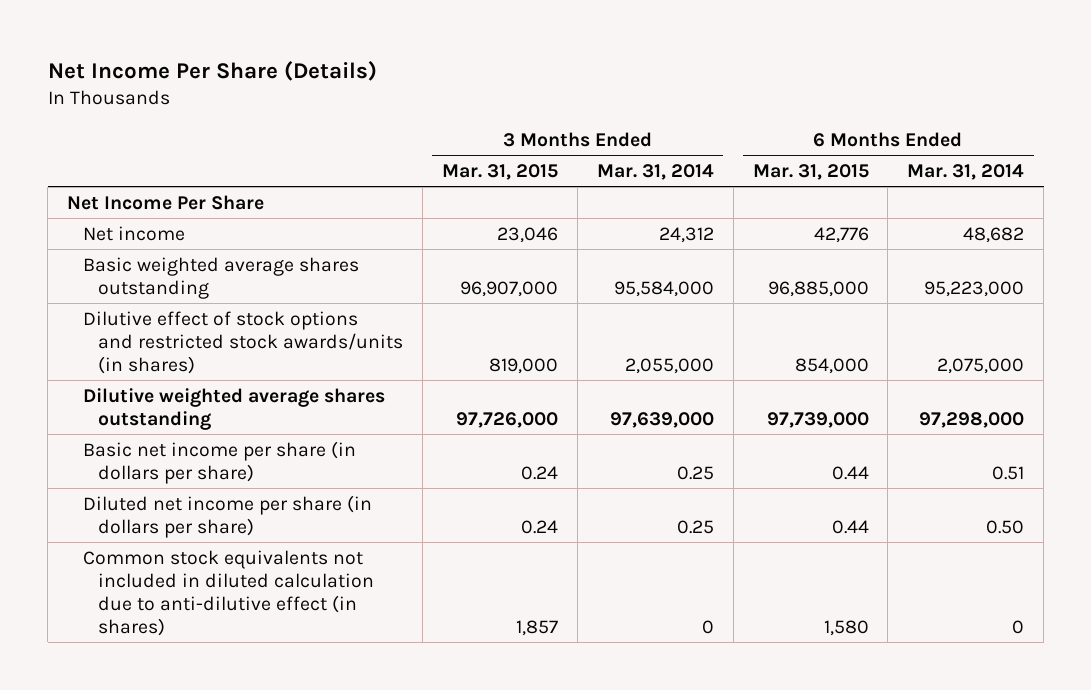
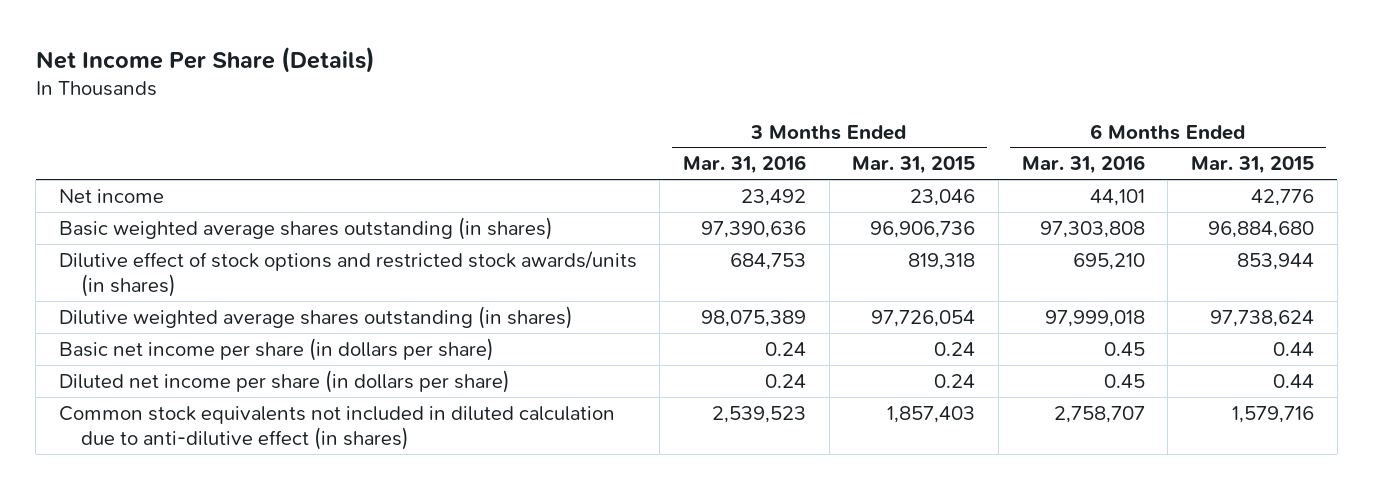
[596,163,714,180] Mar. 31, 2014 -> none
[907,163,1025,180] Mar. 31, 2014 -> none
none -> [683,155,807,175] Mar. 31, 2016
none -> [1021,155,1145,175] Mar. 31, 2016
[67,194,265,210] Net Income Per Share -> none
[82,256,359,299] Basic weighted average shares outstanding -> [58,216,553,240] Basic weighted average shares outstanding (in shares)
[459,280,558,297] 96,907,000 -> [870,220,976,238] 96,906,736
[767,280,869,297] 96,885,000 -> [1208,220,1315,238] 96,884,680
[488,357,558,374] 819,000 -> [908,252,976,270] 819,318
[794,357,869,374] 854,000 -> [1237,252,1315,270] 853,944
[82,387,385,430] Dilutive weighted average shares outstanding -> [58,305,573,329] Dilutive weighted average shares outstanding (in shares)
[455,411,558,428] 97,726,000 -> [871,309,976,327] 97,726,054
[766,411,869,428] 97,739,000 -> [1210,309,1315,327] 97,738,624
[515,619,558,636] 1,857 -> [887,405,976,423] 1,857,403
[823,619,869,636] 1,580 -> [1232,405,1315,423] 1,579,716

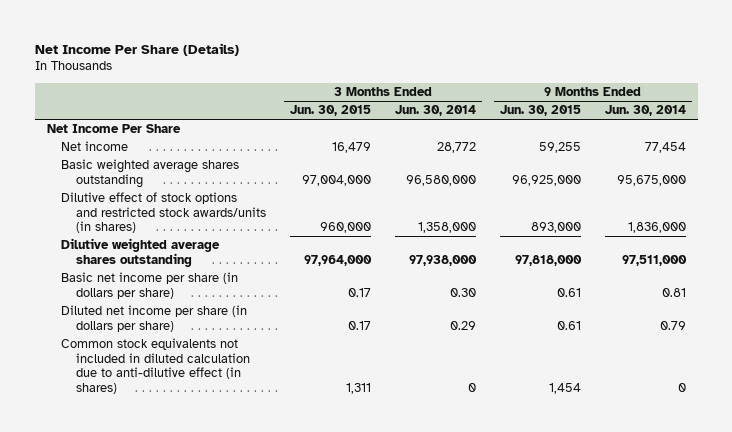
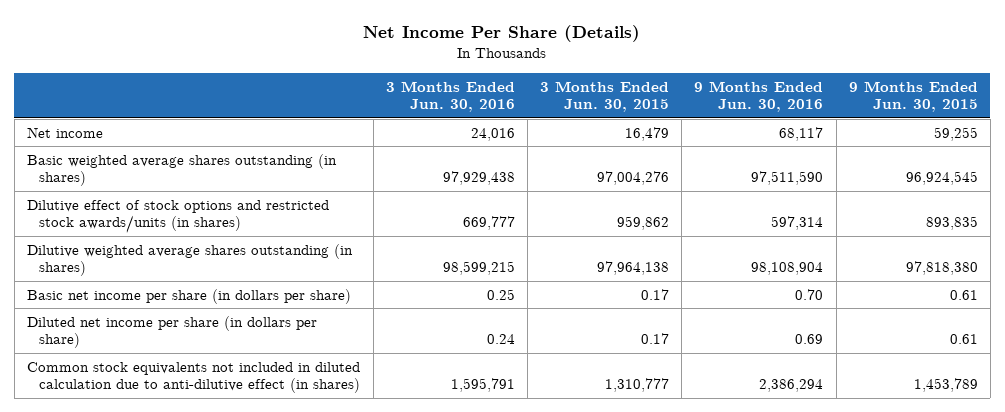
[394,105,476,117] Jun. 30, 2014 -> none
[604,105,686,117] Jun. 30, 2014 -> none
none -> [385,80,515,113] 3 Months Ended Jun. 30, 2016
none -> [694,80,824,113] 9 Months Ended Jun. 30, 2016
[46,124,181,134] Net Income Per Share -> none
[61,159,240,188] Basic weighted average shares outstanding -> [27,153,338,187] Basic weighted average shares outstanding (in shares)
[301,174,371,186] 97,004,000 -> [597,171,670,186] 97,004,276
[511,174,581,186] 96,925,000 -> [905,171,978,186] 96,924,545
[319,222,371,234] 960,000 -> [617,216,670,231] 959,862
[530,222,581,234] 893,000 -> [925,216,978,231] 893,835
[61,238,221,267] Dilutive weighted average shares outstanding -> [27,243,354,277] Dilutive weighted average shares outstanding (in shares)
[303,254,372,266] 97,964,000 -> [597,261,670,276] 97,964,138
[514,254,582,266] 97,818,000 -> [905,261,978,276] 97,818,380
[345,382,371,394] 1,311 -> [605,378,670,393] 1,310,777
[548,382,581,394] 1,454 -> [913,378,978,393] 1,453,789

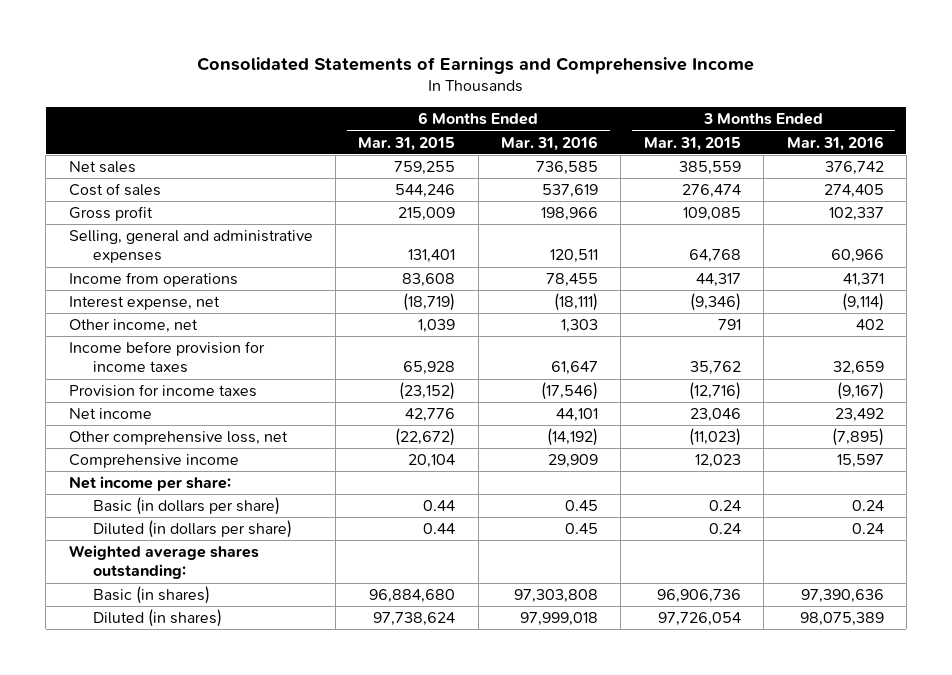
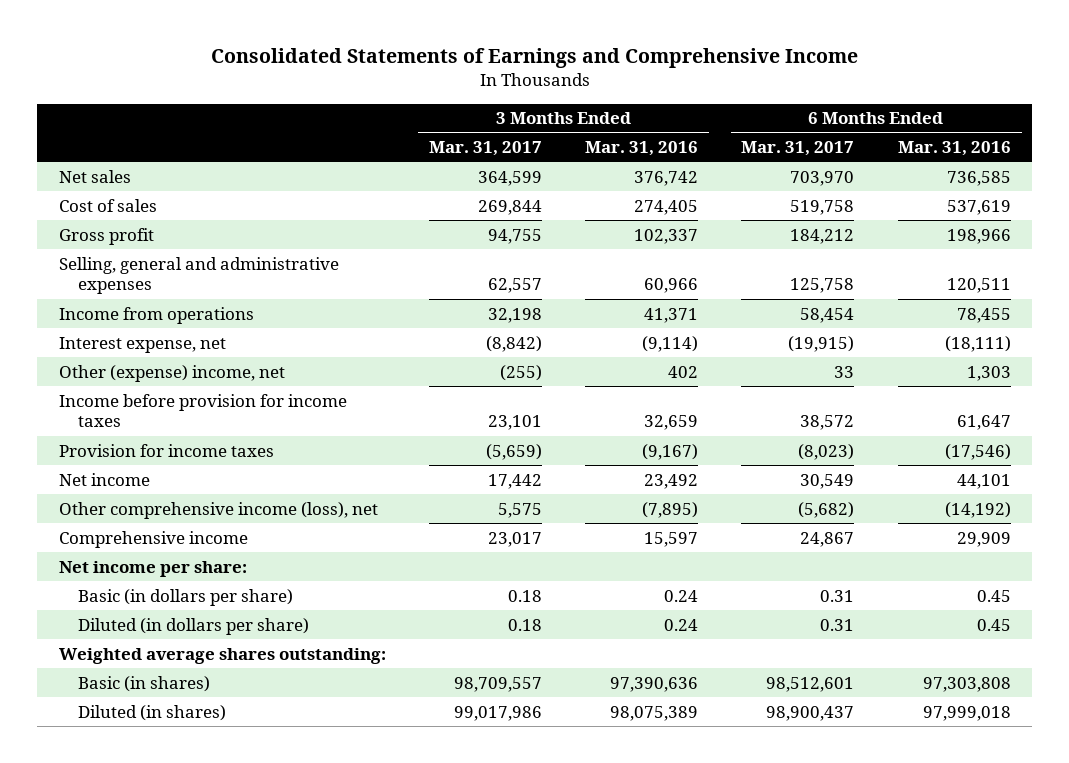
[358,136,456,151] Mar. 31, 2015 -> none
[643,136,741,151] Mar. 31, 2015 -> none
none -> [428,140,542,156] Mar. 31, 2017
none -> [741,140,855,156] Mar. 31, 2017
[68,319,198,334] Other income, net -> [58,364,285,382] Other (expense) income, net
[68,431,288,446] Other comprehensive loss, net -> [58,501,378,519] Other comprehensive income (loss), net

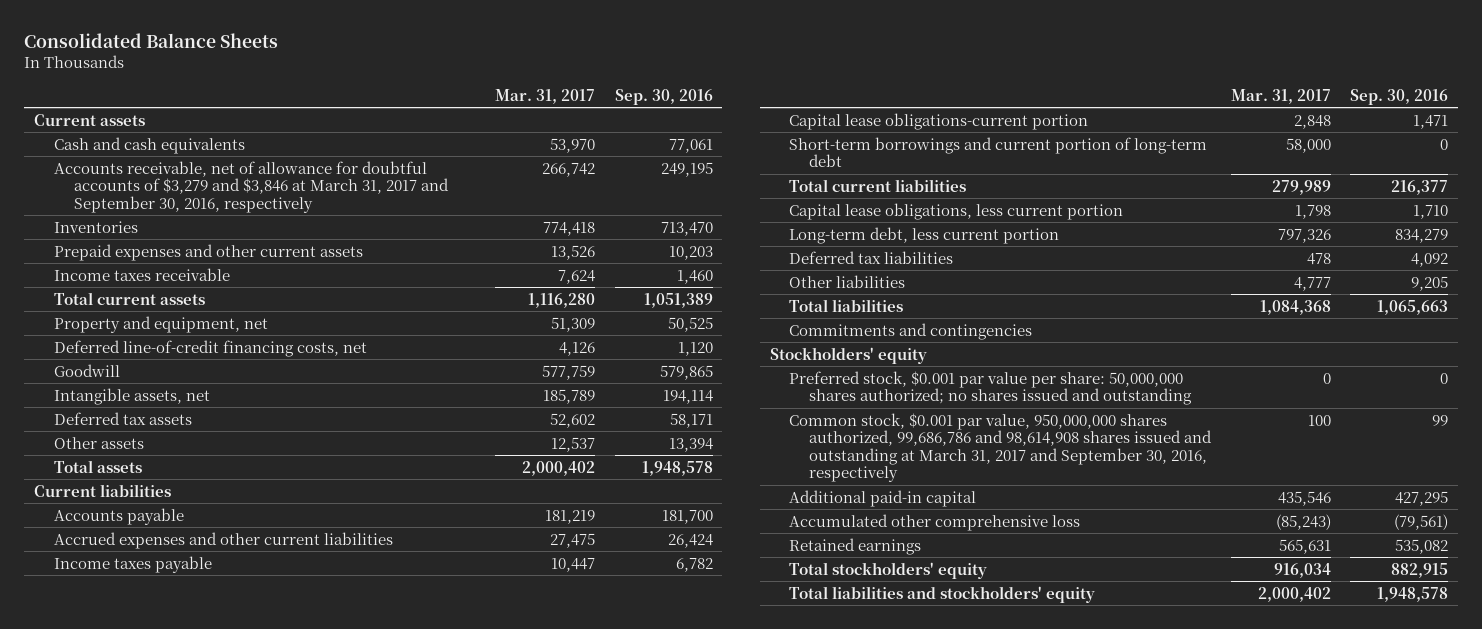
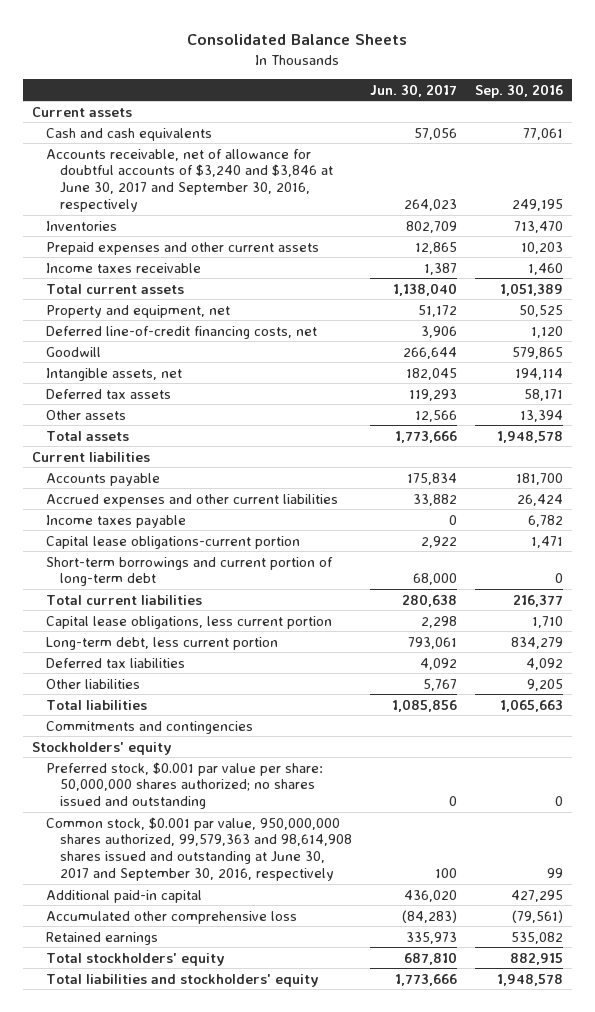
[495,88,596,104] Mar. 31, 2017 -> none
none -> [370,83,458,97] Jun. 30, 2017
[53,160,449,213] Accounts receivable, net of allowance for doubtful accounts of $3,279 and $3,846 at March 31, 2017 and September 30, 2016, respectively -> [46,148,334,212] Accounts receivable, net of allowance for doubtful accounts of $3,240 and $3,846 at June 30, 2017 and September 30, 2016, respectively
[789,412,1213,483] Common stock, $0.001 par value, 950,000,000 shares authorized, 99,686,786 and 98,614,908 shares issued and outstanding at March 31, 2017 and September 30, 2016, respectively -> [46,816,353,881] Common stock, $0.001 par value, 950,000,000 shares authorized, 99,579,363 and 98,614,908 shares issued and outstanding at June 30, 2017 and September 30, 2016, respectively

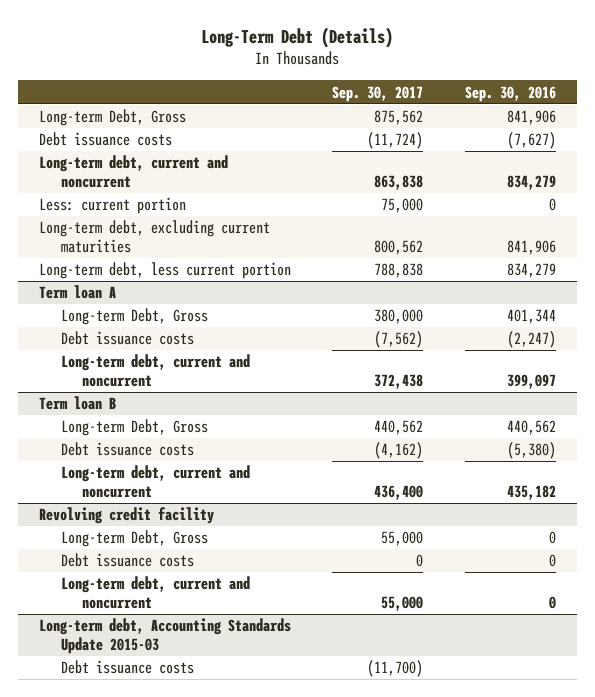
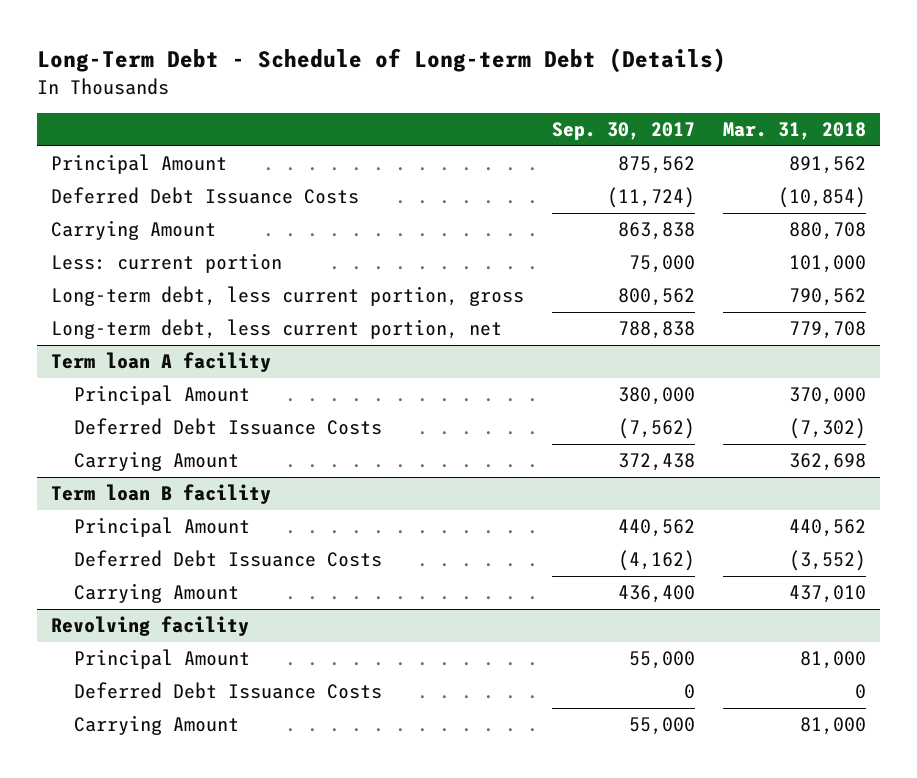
[201,26,394,48] Long-Term Debt (Details) -> [37,48,727,74] Long-Term Debt - Schedule of Long-term Debt (Details)
[465,85,557,102] Sep. 30, 2016 -> none
none -> [722,122,866,141] Mar. 31, 2018
[38,109,186,127] Long-term Debt, Gross -> [51,154,228,175] Principal Amount
[38,132,172,147] Debt issuance costs -> [51,187,360,205] Deferred Debt Issuance Costs
[38,155,228,189] Long-term debt, current and noncurrent -> [51,220,217,241] Carrying Amount
[38,618,291,655] Long-term debt, Accounting Standards Update 2015-03 -> none
[60,660,194,675] Debt issuance costs -> none
[38,220,270,254] Long-term debt, excluding current maturities -> [51,286,525,307] Long-term debt, less current portion, gross
[38,262,291,280] Long-term debt, less current portion -> [51,319,503,340] Long-term debt, less current portion, net
[38,285,116,300] Term loan A -> [51,352,272,373] Term loan A facility
[60,308,208,326] Long-term Debt, Gross -> [74,385,251,406] Principal Amount
[60,331,194,346] Debt issuance costs -> [74,418,383,436] Deferred Debt Issuance Costs
[60,354,250,388] Long-term debt, current and noncurrent -> [74,451,240,472] Carrying Amount
[38,396,116,411] Term loan B -> [51,484,272,505] Term loan B facility
[60,419,208,437] Long-term Debt, Gross -> [74,517,251,538] Principal Amount
[60,442,194,457] Debt issuance costs -> [74,550,383,568] Deferred Debt Issuance Costs
[60,465,250,499] Long-term debt, current and noncurrent -> [74,583,240,604] Carrying Amount
[38,507,214,525] Revolving credit facility -> [51,616,250,637] Revolving facility
[60,530,208,548] Long-term Debt, Gross -> [74,649,251,670] Principal Amount
[60,553,194,568] Debt issuance costs -> [74,682,383,700] Deferred Debt Issuance Costs
[60,576,250,610] Long-term debt, current and noncurrent -> [74,715,240,736] Carrying Amount

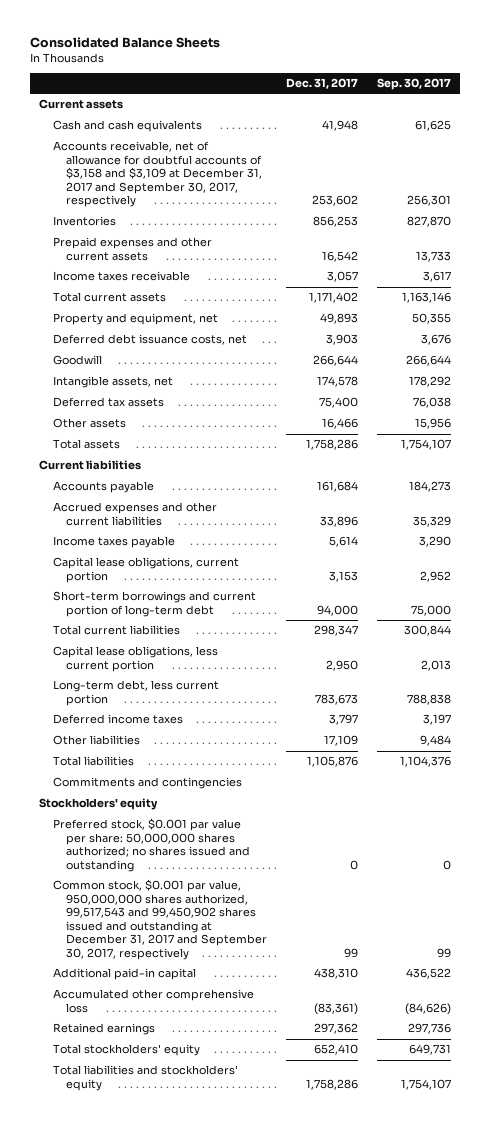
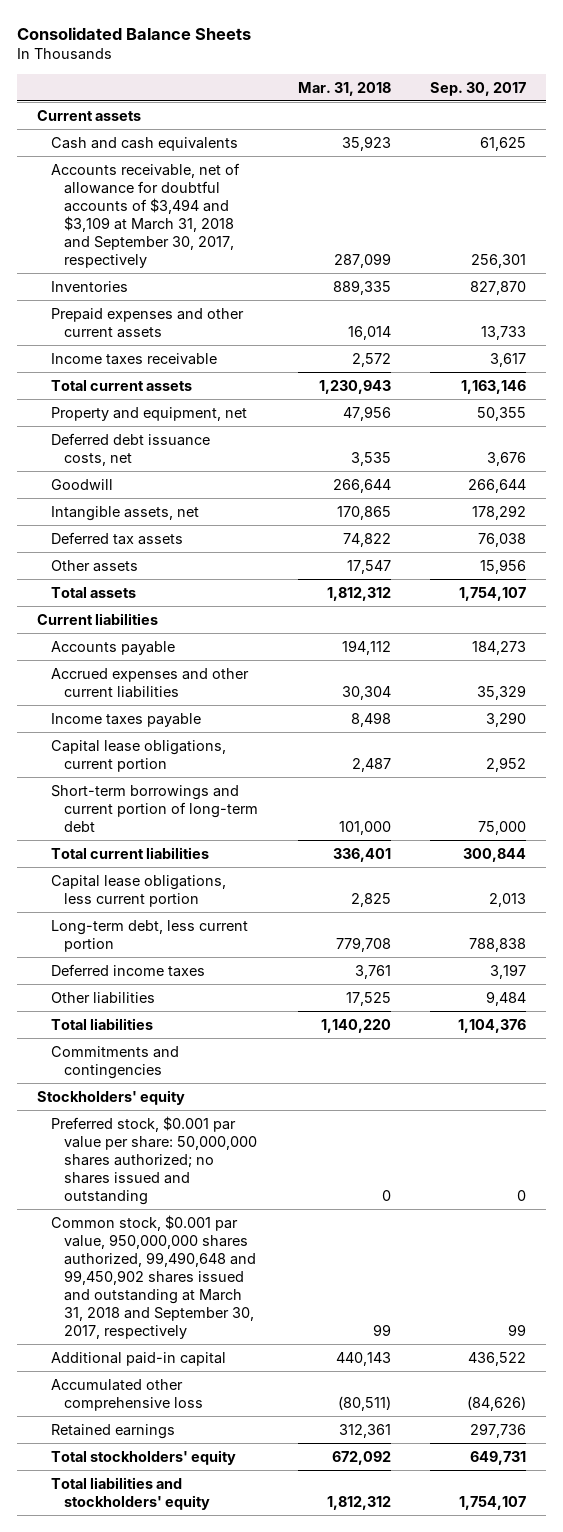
[285,78,358,90] Dec. 31, 2017 -> none
none -> [297,81,391,96] Mar. 31, 2018
[52,141,263,208] Accounts receivable, net of allowance for doubtful accounts of $3,158 and $3,109 at December 31, 2017 and September 30, 2017, respectively -> [50,162,240,269] Accounts receivable, net of allowance for doubtful accounts of $3,494 and $3,109 at March 31, 2018 and September 30, 2017, respectively
[52,879,268,960] Common stock, $0.001 par value, 950,000,000 shares authorized, 99,517,543 and 99,450,902 shares issued and outstanding at December 31, 2017 and September 30, 2017, respectively -> [50,1214,256,1340] Common stock, $0.001 par value, 950,000,000 shares authorized, 99,490,648 and 99,450,902 shares issued and outstanding at March 31, 2018 and September 30, 2017, respectively

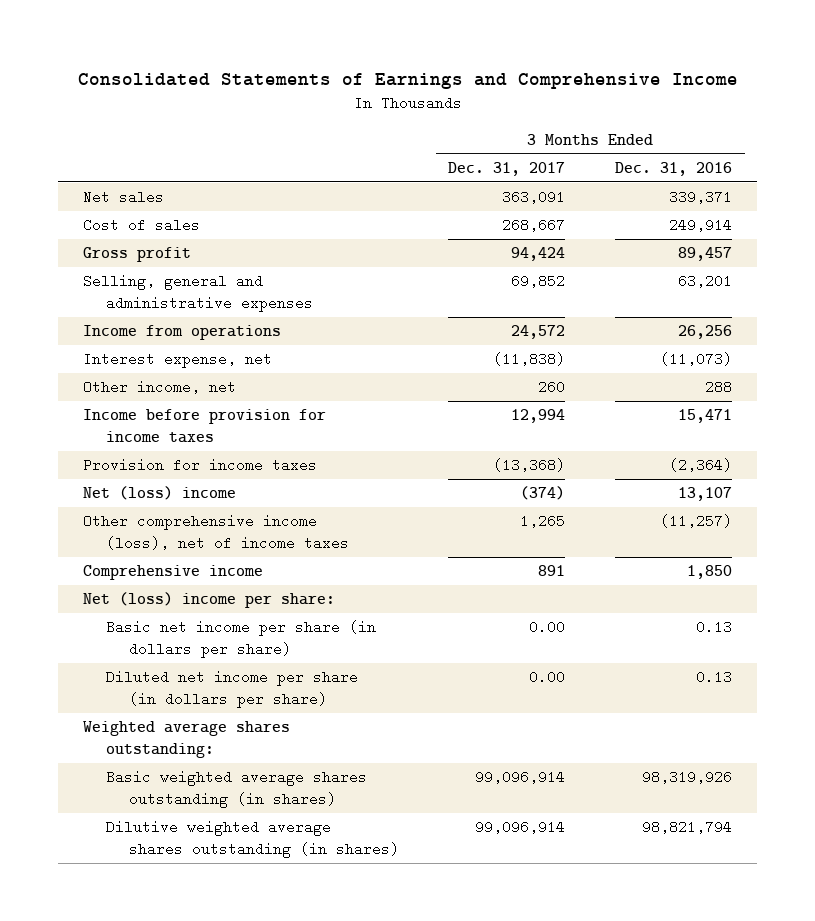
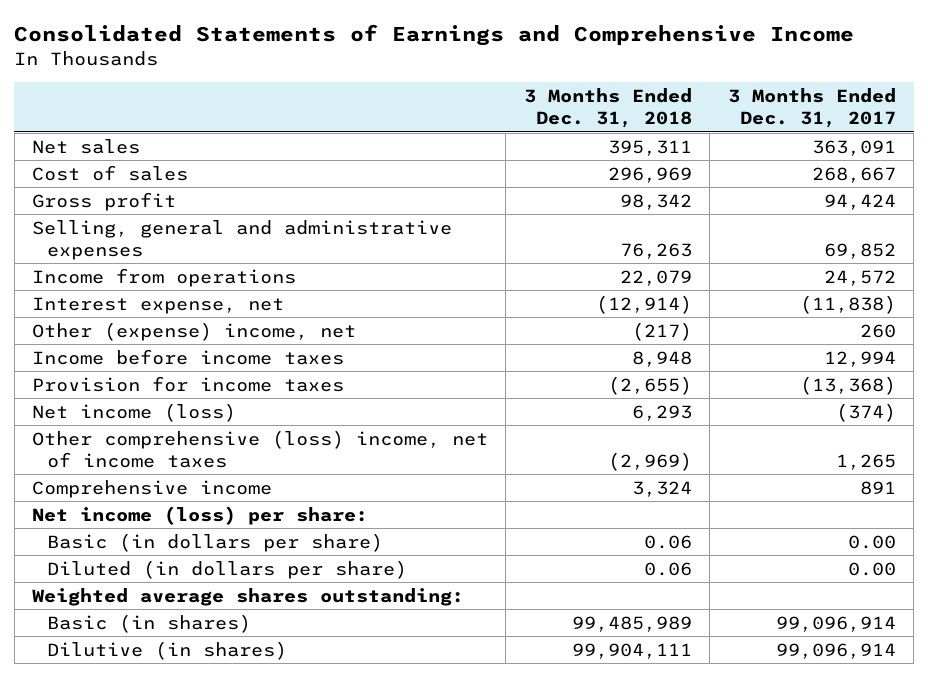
[615,161,733,176] Dec. 31, 2016 -> none
none -> [523,87,692,129] 3 Months Ended Dec. 31, 2018
[83,380,237,395] Other income, net -> [31,321,356,341] Other (expense) income, net
[83,409,327,444] Income before provision for income taxes -> [31,348,344,365] Income before income taxes
[83,486,237,501] Net (loss) income -> [31,402,236,422] Net income (loss)
[83,514,349,551] Other comprehensive income (loss), net of income taxes -> [31,429,488,468] Other comprehensive (loss) income, net of income taxes
[83,592,336,609] Net (loss) income per share: -> [31,505,368,525] Net income (loss) per share:
[105,620,376,659] Basic net income per share (in dollars per share) -> [46,532,383,552] Basic (in dollars per share)
[105,670,358,709] Diluted net income per share (in dollars per share) -> [46,559,407,579] Diluted (in dollars per share)
[105,770,367,809] Basic weighted average shares outstanding (in shares) -> [46,613,251,633] Basic (in shares)
[105,820,399,859] Dilutive weighted average shares outstanding (in shares) -> [46,640,287,660] Dilutive (in shares)

